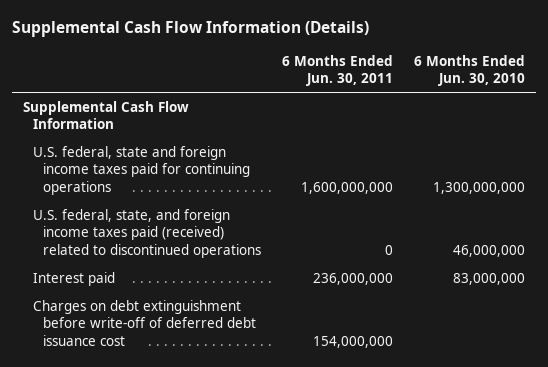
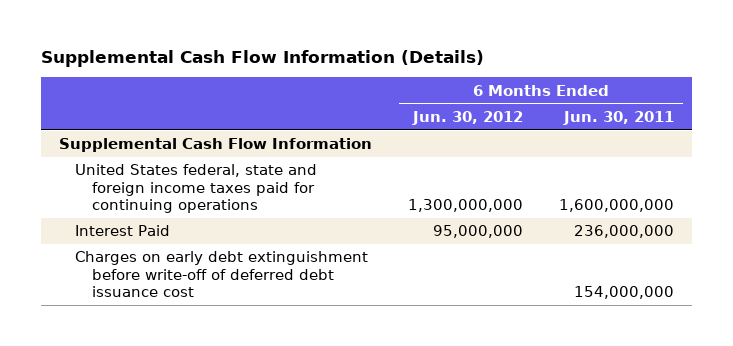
[414,54,526,87] 6 Months Ended Jun. 30, 2010 -> none
none -> [411,110,523,125] Jun. 30, 2012
[33,208,262,258] U.S. federal, state, and foreign income taxes paid (received) related to discontinued operations -> none
[33,145,251,195] U.S. federal, state and foreign income taxes paid for continuing operations -> [75,164,318,214] United States federal, state and foreign income taxes paid for continuing operations
[33,271,116,286] Interest paid -> [75,225,171,237] Interest Paid
[33,299,257,346] Charges on debt extinguishment before write-off of deferred debt issuance cost -> [75,251,369,298] Charges on early debt extinguishment before write-off of deferred debt issuance cost

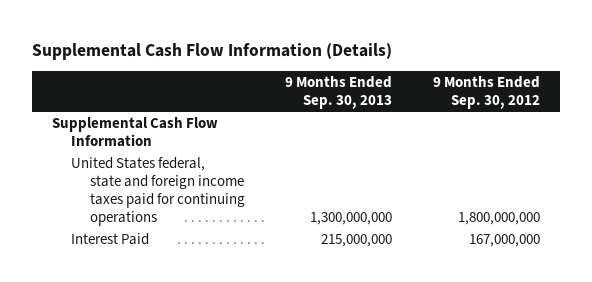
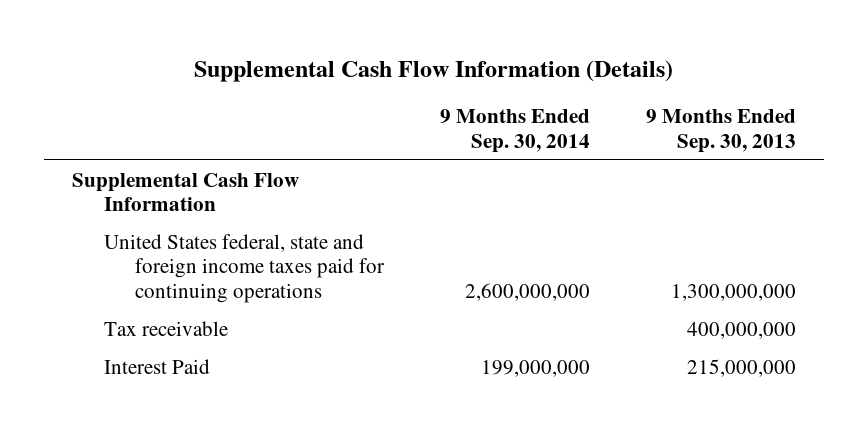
[432,76,540,109] 9 Months Ended Sep. 30, 2012 -> none
none -> [439,109,590,154] 9 Months Ended Sep. 30, 2014
none -> [103,320,228,336] Tax receivable

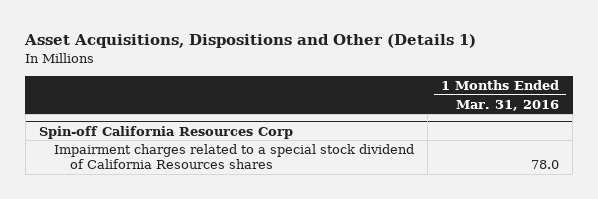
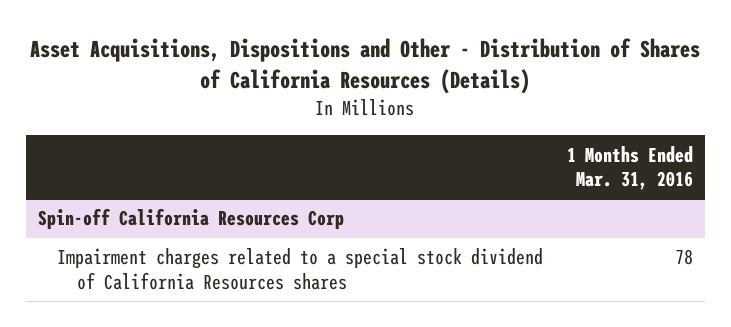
[24,34,477,49] Asset Acquisitions, Dispositions and Other (Details 1) -> [30,38,701,95] Asset Acquisitions, Dispositions and Other - Distribution of Shares of California Resources (Details)
[531,160,560,170] 78.0 -> [674,249,693,266] 78

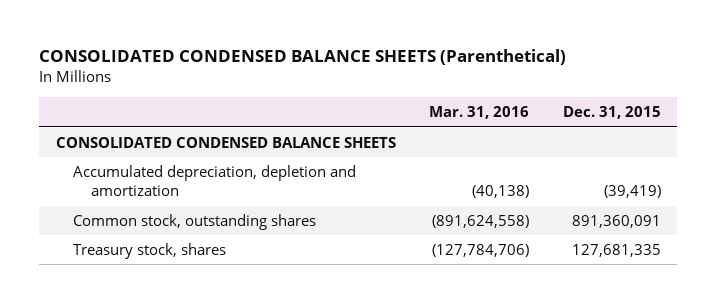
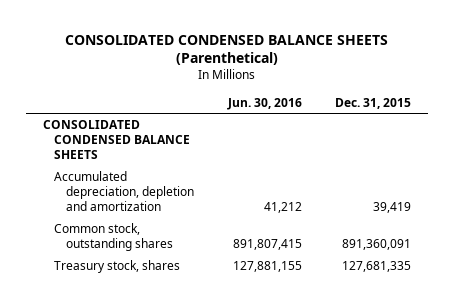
[429,106,530,120] Mar. 31, 2016 -> none
none -> [226,97,302,110] Jun. 30, 2016
[603,185,661,199] (39,419) -> [373,202,412,214] 39,419

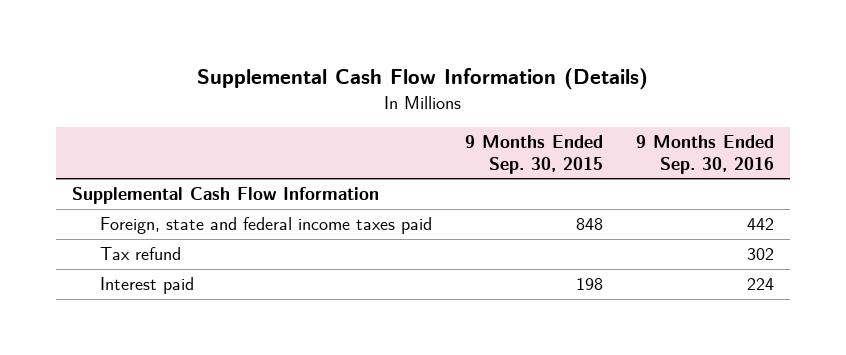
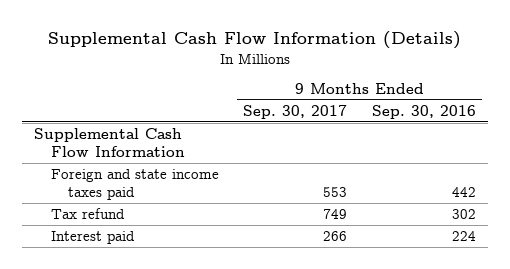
[465,135,604,174] 9 Months Ended Sep. 30, 2015 -> none
none -> [243,104,348,119] Sep. 30, 2017
[100,217,433,235] Foreign, state and federal income taxes paid -> [50,168,219,201] Foreign and state income taxes paid

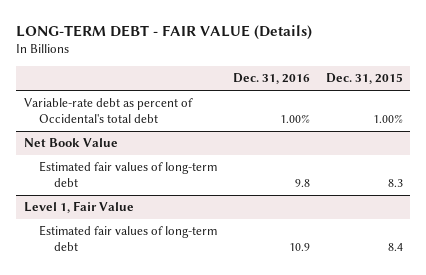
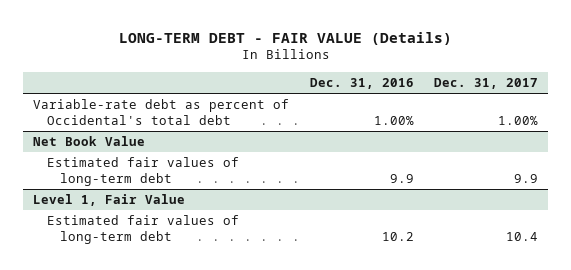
[325,73,403,85] Dec. 31, 2015 -> none
none -> [434,78,539,90] Dec. 31, 2017
[294,179,310,188] 9.8 -> [389,173,414,183] 9.9
[288,243,310,252] 10.9 -> [381,231,414,241] 10.2

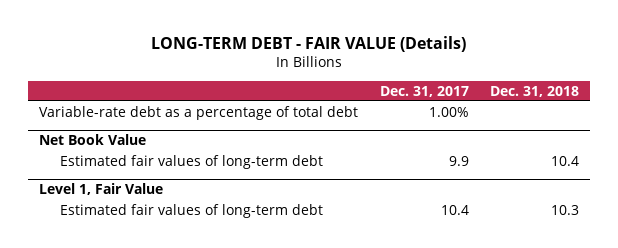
[309,78,414,90] Dec. 31, 2016 -> none
none -> [490,85,580,97] Dec. 31, 2018
[33,99,290,125] Variable-rate debt as percent of Occidental's total debt -> [38,105,358,120] Variable-rate debt as a percentage of total debt

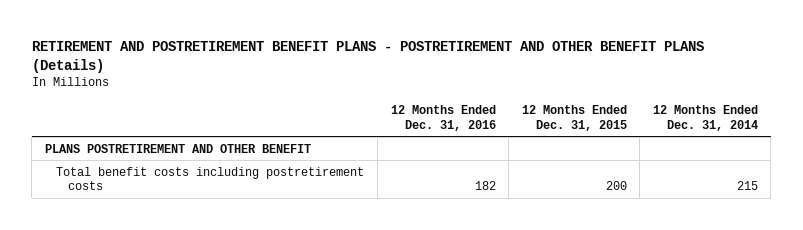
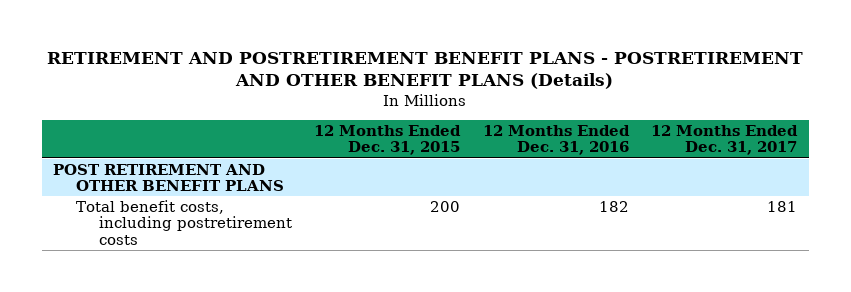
[652,104,758,131] 12 Months Ended Dec. 31, 2014 -> none
none -> [651,124,799,156] 12 Months Ended Dec. 31, 2017
[44,143,311,153] PLANS POSTRETIREMENT AND OTHER BENEFIT -> [53,163,285,192] POST RETIREMENT AND OTHER BENEFIT PLANS
[56,166,365,191] Total benefit costs including postretirement costs -> [76,199,292,246] Total benefit costs, including postretirement costs

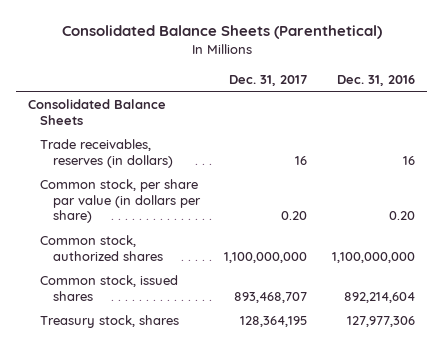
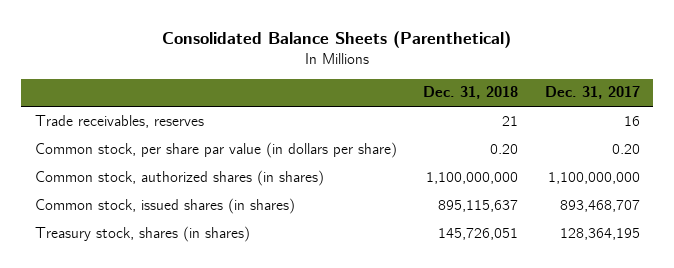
[337,74,416,86] Dec. 31, 2016 -> none
none -> [423,86,519,100] Dec. 31, 2018
[28,98,167,125] Consolidated Balance Sheets -> none
[40,138,173,168] Trade receivables, reserves (in dollars) -> [34,114,204,128] Trade receivables, reserves
[40,234,163,261] Common stock, authorized shares -> [34,169,324,186] Common stock, authorized shares (in shares)
[40,274,179,301] Common stock, issued shares -> [34,197,295,214] Common stock, issued shares (in shares)
[40,314,180,328] Treasury stock, shares -> [34,225,250,242] Treasury stock, shares (in shares)

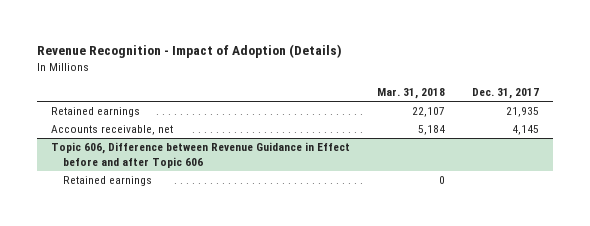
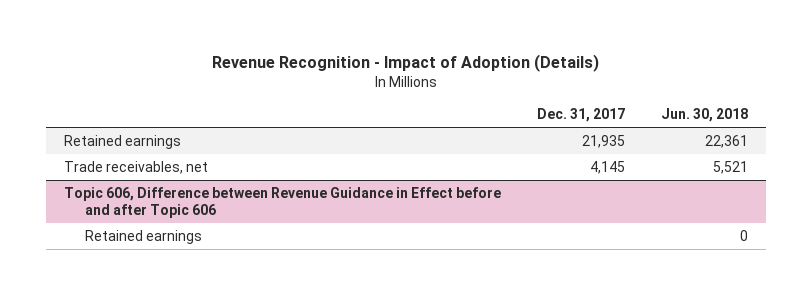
[376,88,445,100] Mar. 31, 2018 -> none
none -> [661,108,749,123] Jun. 30, 2018
[50,125,173,136] Accounts receivable, net -> [64,161,209,175] Trade receivables, net

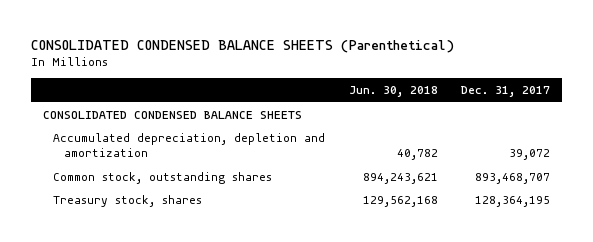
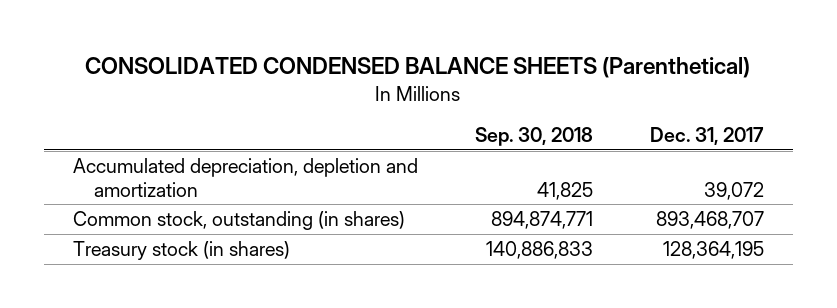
[348,86,438,98] Jun. 30, 2018 -> none
none -> [474,126,593,146] Sep. 30, 2018
[42,110,302,119] CONSOLIDATED CONDENSED BALANCE SHEETS -> none
[53,171,273,184] Common stock, outstanding shares -> [72,210,405,230] Common stock, outstanding (in shares)
[53,194,203,207] Treasury stock, shares -> [72,240,290,260] Treasury stock (in shares)

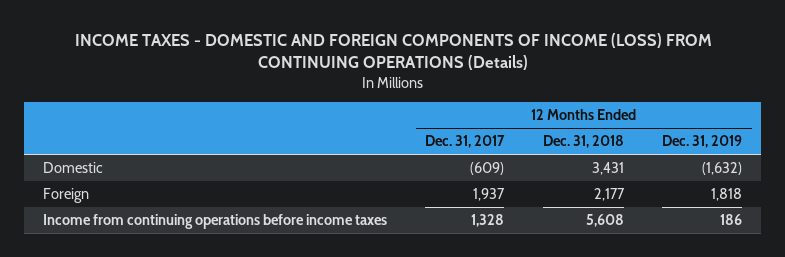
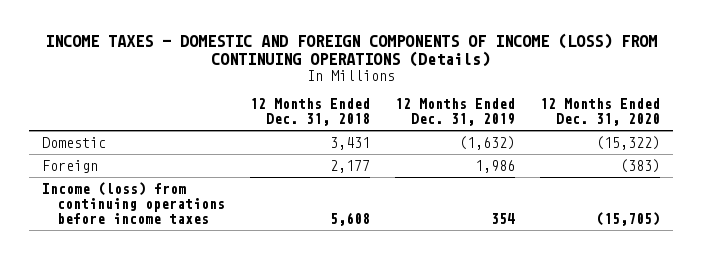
[425,135,506,149] Dec. 31, 2017 -> none
none -> [540,98,661,127] 12 Months Ended Dec. 31, 2020
[711,188,743,202] 1,818 -> [475,159,516,173] 1,986
[43,214,388,230] Income from continuing operations before income taxes -> [41,181,226,224] Income (loss) from continuing operations before income taxes
[720,214,743,226] 186 -> [491,212,516,224] 354

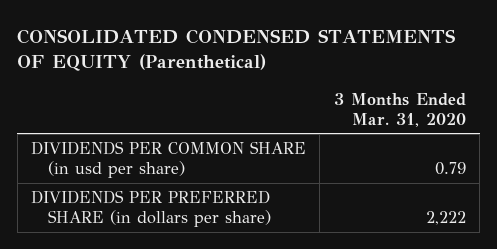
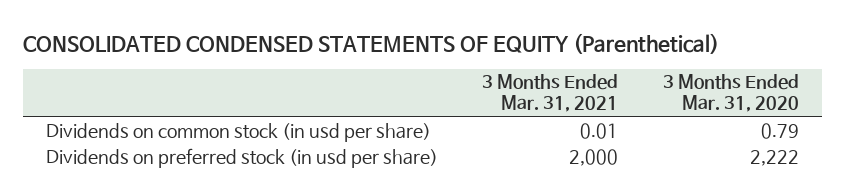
none -> [482,74,619,113] 3 Months Ended Mar. 31, 2021
[30,140,306,179] DIVIDENDS PER COMMON SHARE (in usd per share) -> [45,122,431,142] Dividends on common stock (in usd per share)
[30,189,271,228] DIVIDENDS PER PREFERRED SHARE (in dollars per share) -> [45,147,438,168] Dividends on preferred stock (in usd per share)

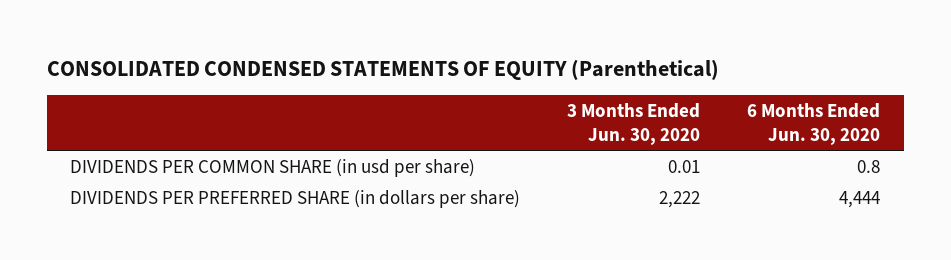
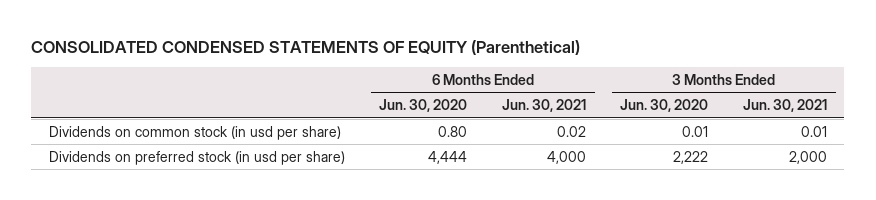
none -> [501,99,586,113] Jun. 30, 2021
none -> [743,99,828,113] Jun. 30, 2021
[70,158,476,177] DIVIDENDS PER COMMON SHARE (in usd per share) -> [48,125,341,140] Dividends on common stock (in usd per share)
[857,159,881,173] 0.8 -> [438,125,468,137] 0.80
[70,189,521,208] DIVIDENDS PER PREFERRED SHARE (in dollars per share) -> [48,150,345,165] Dividends on preferred stock (in usd per share)

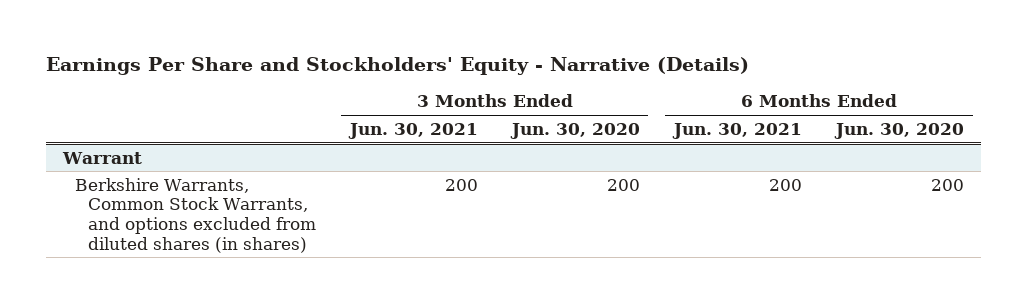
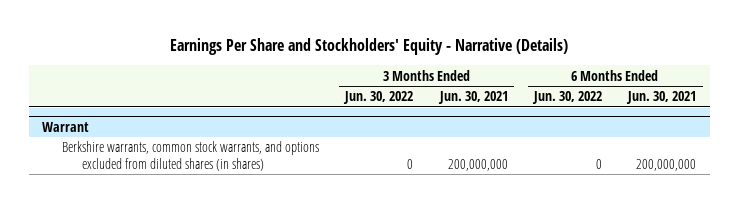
[509,122,640,139] Jun. 30, 2020 -> none
[833,122,964,139] Jun. 30, 2020 -> none
none -> [343,91,414,105] Jun. 30, 2022
none -> [532,91,603,105] Jun. 30, 2022
[75,177,316,253] Berkshire Warrants, Common Stock Warrants, and options excluded from diluted shares (in shares) -> [62,141,320,171] Berkshire warrants, common stock warrants, and options excluded from diluted shares (in shares)
[444,178,478,191] 200 -> [447,158,508,171] 200,000,000
[768,178,802,191] 200 -> [636,158,697,171] 200,000,000

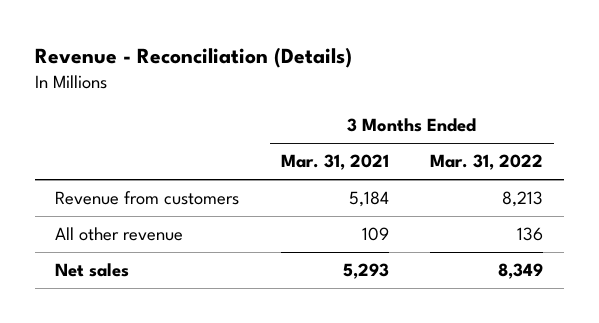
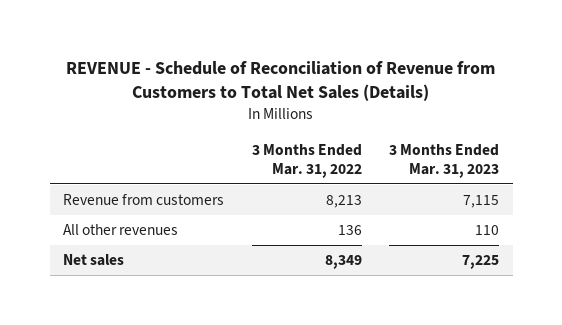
[34,47,352,69] Revenue - Reconciliation (Details) -> [66,60,496,102] REVENUE - Schedule of Reconciliation of Revenue from Customers to Total Net Sales (Details)
[280,154,389,171] Mar. 31, 2021 -> none
none -> [389,144,500,179] 3 Months Ended Mar. 31, 2023
[55,227,184,242] All other revenue -> [63,224,179,236] All other revenues

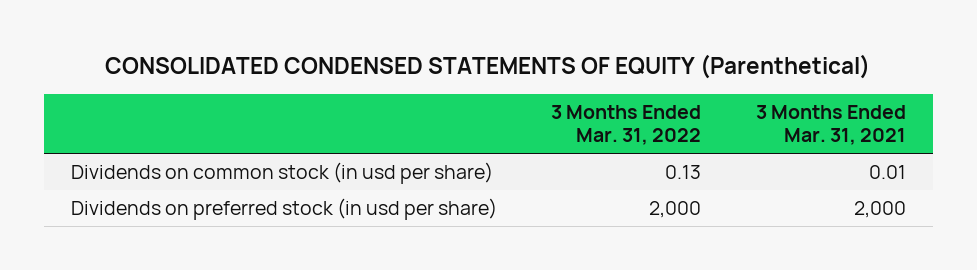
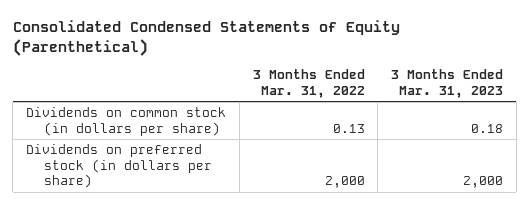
[105,54,871,80] CONSOLIDATED CONDENSED STATEMENTS OF EQUITY (Parenthetical) -> [12,20,400,56] Consolidated Condensed Statements of Equity (Parenthetical)
[755,104,906,146] 3 Months Ended Mar. 31, 2021 -> none
none -> [391,69,504,98] 3 Months Ended Mar. 31, 2023
[70,162,493,185] Dividends on common stock (in usd per share) -> [26,107,227,136] Dividends on common stock (in dollars per share)
[70,198,497,221] Dividends on preferred stock (in usd per share) -> [26,144,213,188] Dividends on preferred stock (in dollars per share)

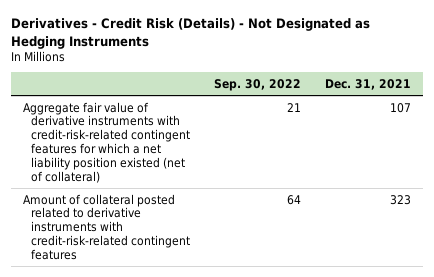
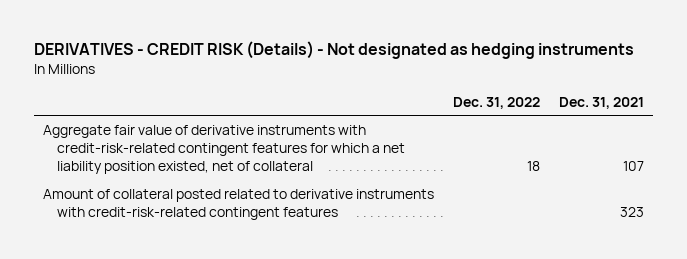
[10,18,370,49] Derivatives - Credit Risk (Details) - Not Designated as Hedging Instruments -> [33,41,634,60] DERIVATIVES - CREDIT RISK (Details) - Not designated as hedging instruments
[214,78,302,91] Sep. 30, 2022 -> none
none -> [453,96,541,109] Dec. 31, 2022
[22,101,190,184] Aggregate fair value of derivative instruments with credit-risk-related contingent features for which a net liability position existed (net of collateral) -> [43,124,405,174] Aggregate fair value of derivative instruments with credit-risk-related contingent features for which a net liability position existed, net of collateral

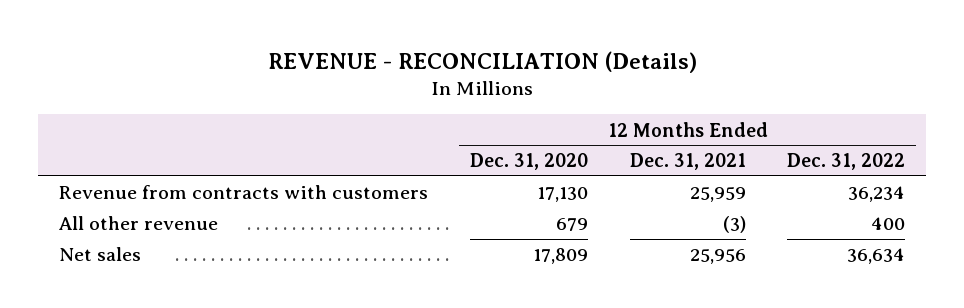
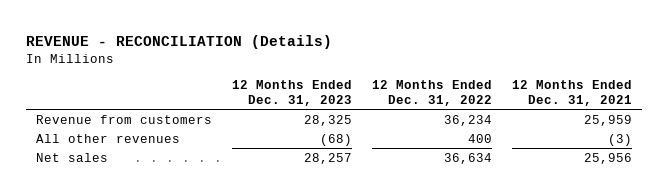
[469,153,588,171] Dec. 31, 2020 -> none
none -> [231,79,352,106] 12 Months Ended Dec. 31, 2023
[59,185,429,200] Revenue from contracts with customers -> [35,114,212,124] Revenue from customers
[59,216,219,231] All other revenue -> [35,133,180,143] All other revenues

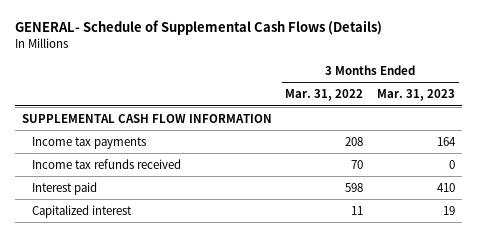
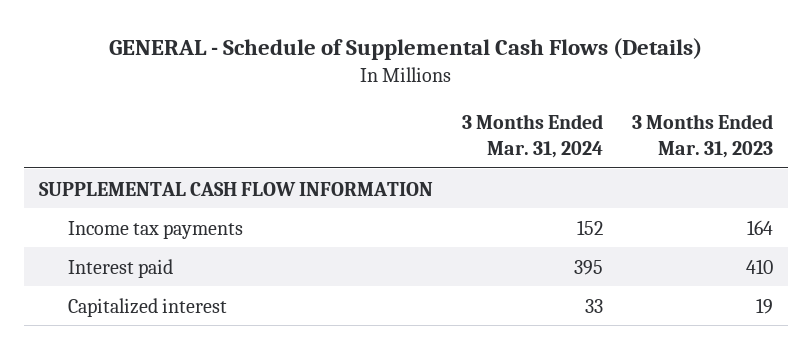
[14,20,382,36] GENERAL- Schedule of Supplemental Cash Flows (Details) -> [108,38,702,61] GENERAL - Schedule of Supplemental Cash Flows (Details)
[285,89,364,102] Mar. 31, 2022 -> none
none -> [461,113,603,158] 3 Months Ended Mar. 31, 2024
[32,158,182,169] Income tax refunds received -> none

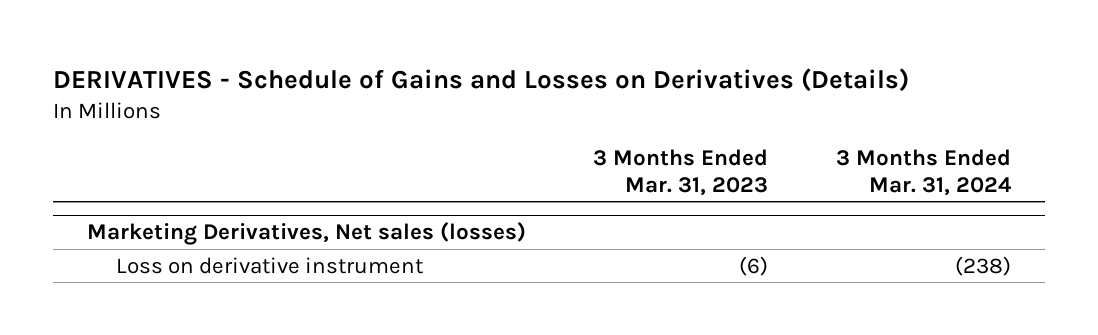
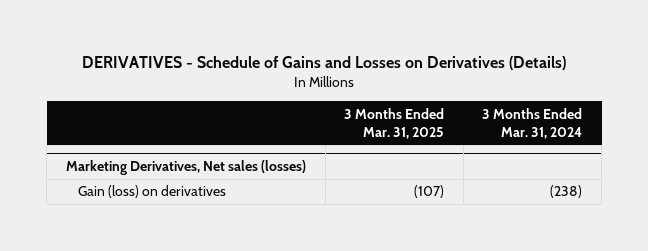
[593,148,769,196] 3 Months Ended Mar. 31, 2023 -> none
none -> [344,107,445,139] 3 Months Ended Mar. 31, 2025
[115,256,423,274] Loss on derivative instrument -> [78,185,227,199] Gain (loss) on derivatives

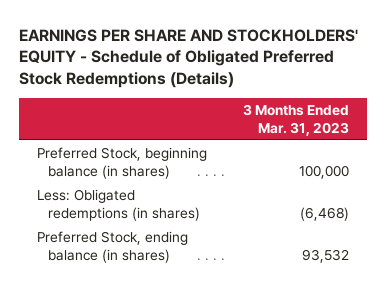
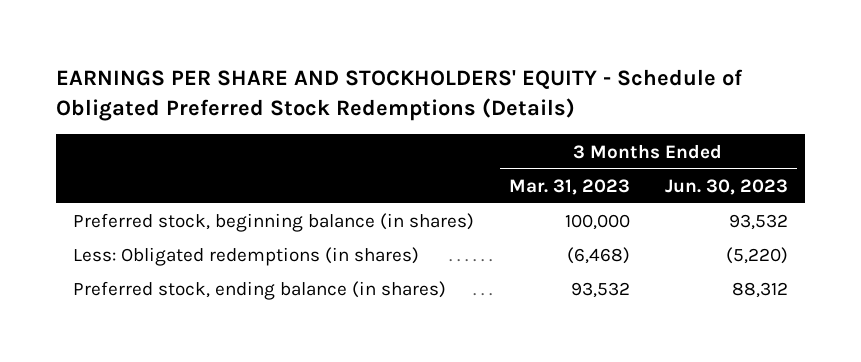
none -> [664,178,788,195] Jun. 30, 2023
[37,146,208,179] Preferred Stock, beginning balance (in shares) -> [73,213,475,233] Preferred stock, beginning balance (in shares)
[37,230,189,263] Preferred Stock, ending balance (in shares) -> [73,281,447,301] Preferred stock, ending balance (in shares)

